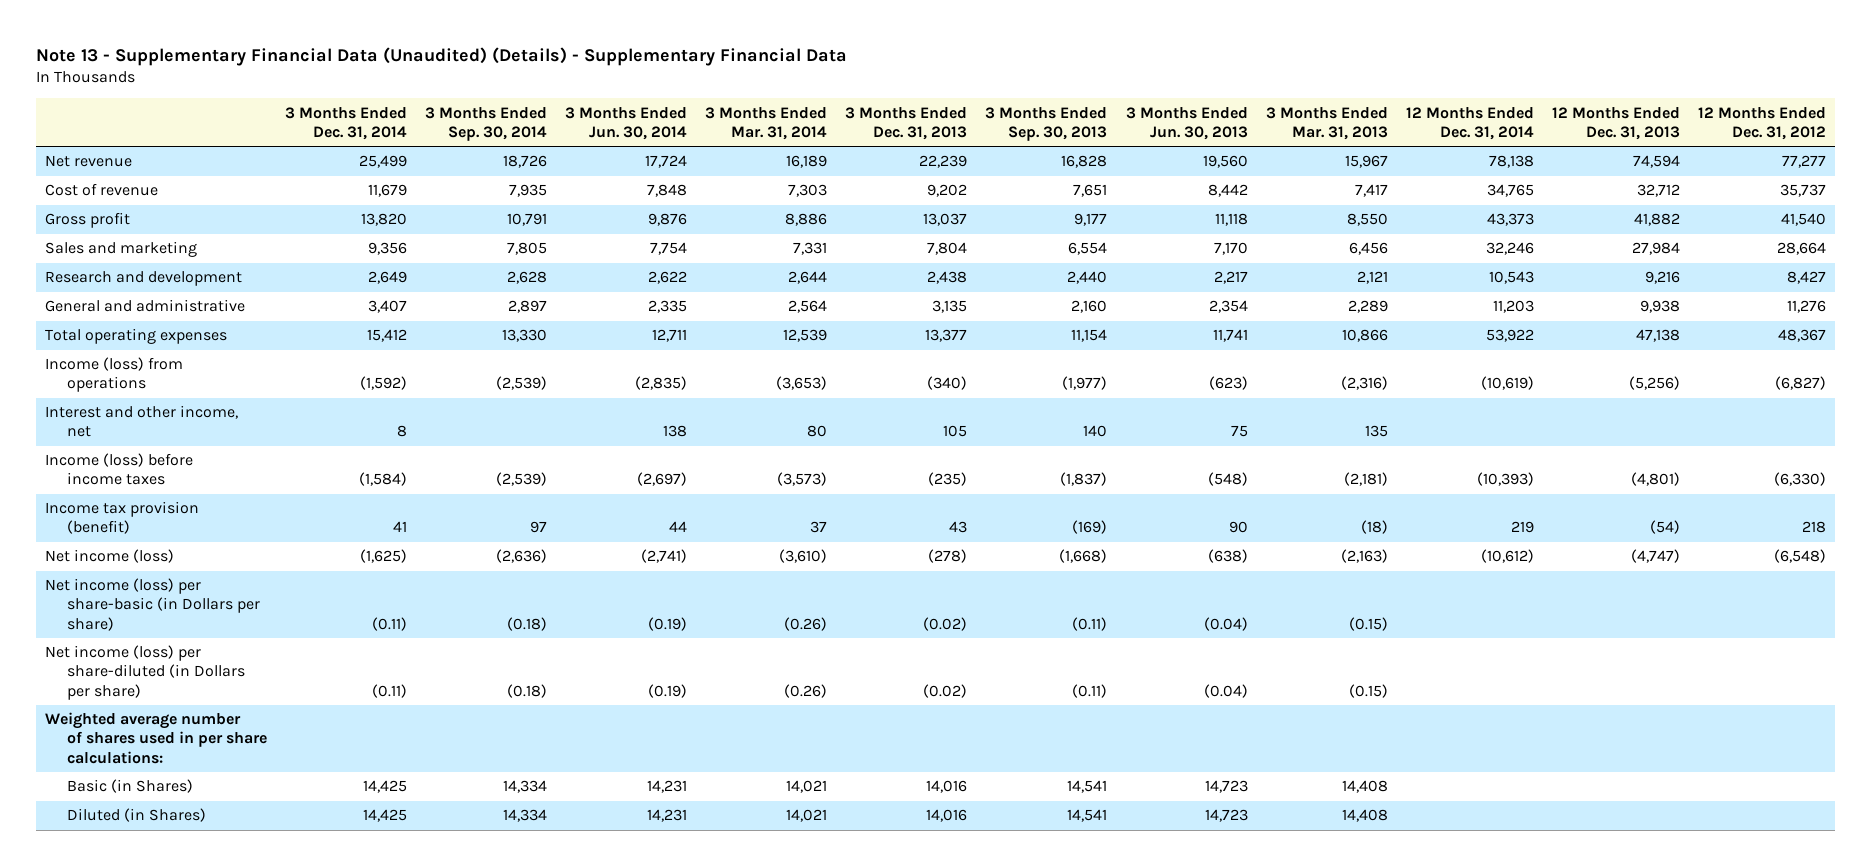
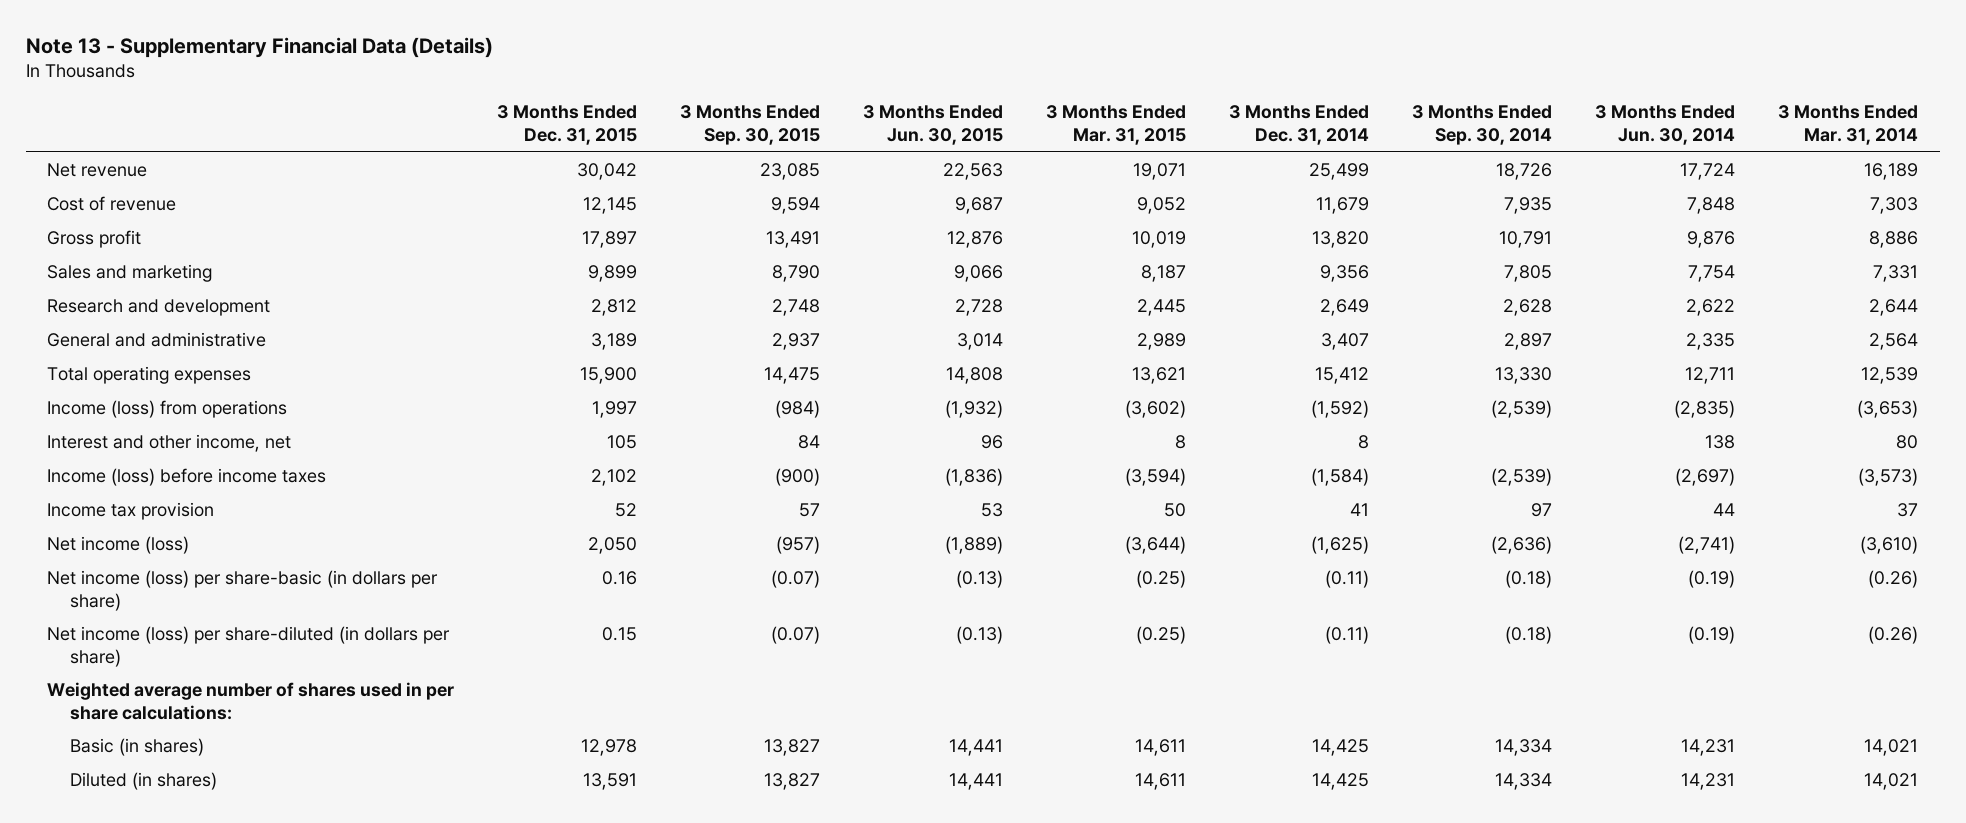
[36,47,848,67] Note 13 - Supplementary Financial Data (Unaudited) (Details) - Supplementary Financial Data -> [25,37,493,59] Note 13 - Supplementary Financial Data (Details)
[845,106,968,140] 3 Months Ended Dec. 31, 2013 -> none
[985,106,1108,141] 3 Months Ended Sep. 30, 2013 -> none
[1125,106,1248,140] 3 Months Ended Jun. 30, 2013 -> none
[1265,106,1388,140] 3 Months Ended Mar. 31, 2013 -> none
[1405,106,1534,140] 12 Months Ended Dec. 31, 2014 -> none
[1551,106,1680,140] 12 Months Ended Dec. 31, 2013 -> none
[1698,106,1827,140] 12 Months Ended Dec. 31, 2012 -> none
none -> [497,105,638,146] 3 Months Ended Dec. 31, 2015
none -> [680,105,821,146] 3 Months Ended Sep. 30, 2015
none -> [863,105,1004,146] 3 Months Ended Jun. 30, 2015
none -> [1046,105,1187,146] 3 Months Ended Mar. 31, 2015
[45,501,200,535] Income tax provision (benefit) -> [47,502,215,521] Income tax provision
[45,578,260,631] Net income (loss) per share-basic (in Dollars per share) -> [47,570,439,611] Net income (loss) per share-basic (in dollars per share)
[45,645,245,700] Net income (loss) per share-diluted (in Dollars per share) -> [47,626,451,667] Net income (loss) per share-diluted (in dollars per share)
[66,779,193,794] Basic (in Shares) -> [70,738,205,757] Basic (in shares)
[66,808,206,823] Diluted (in Shares) -> [70,772,218,791] Diluted (in shares)

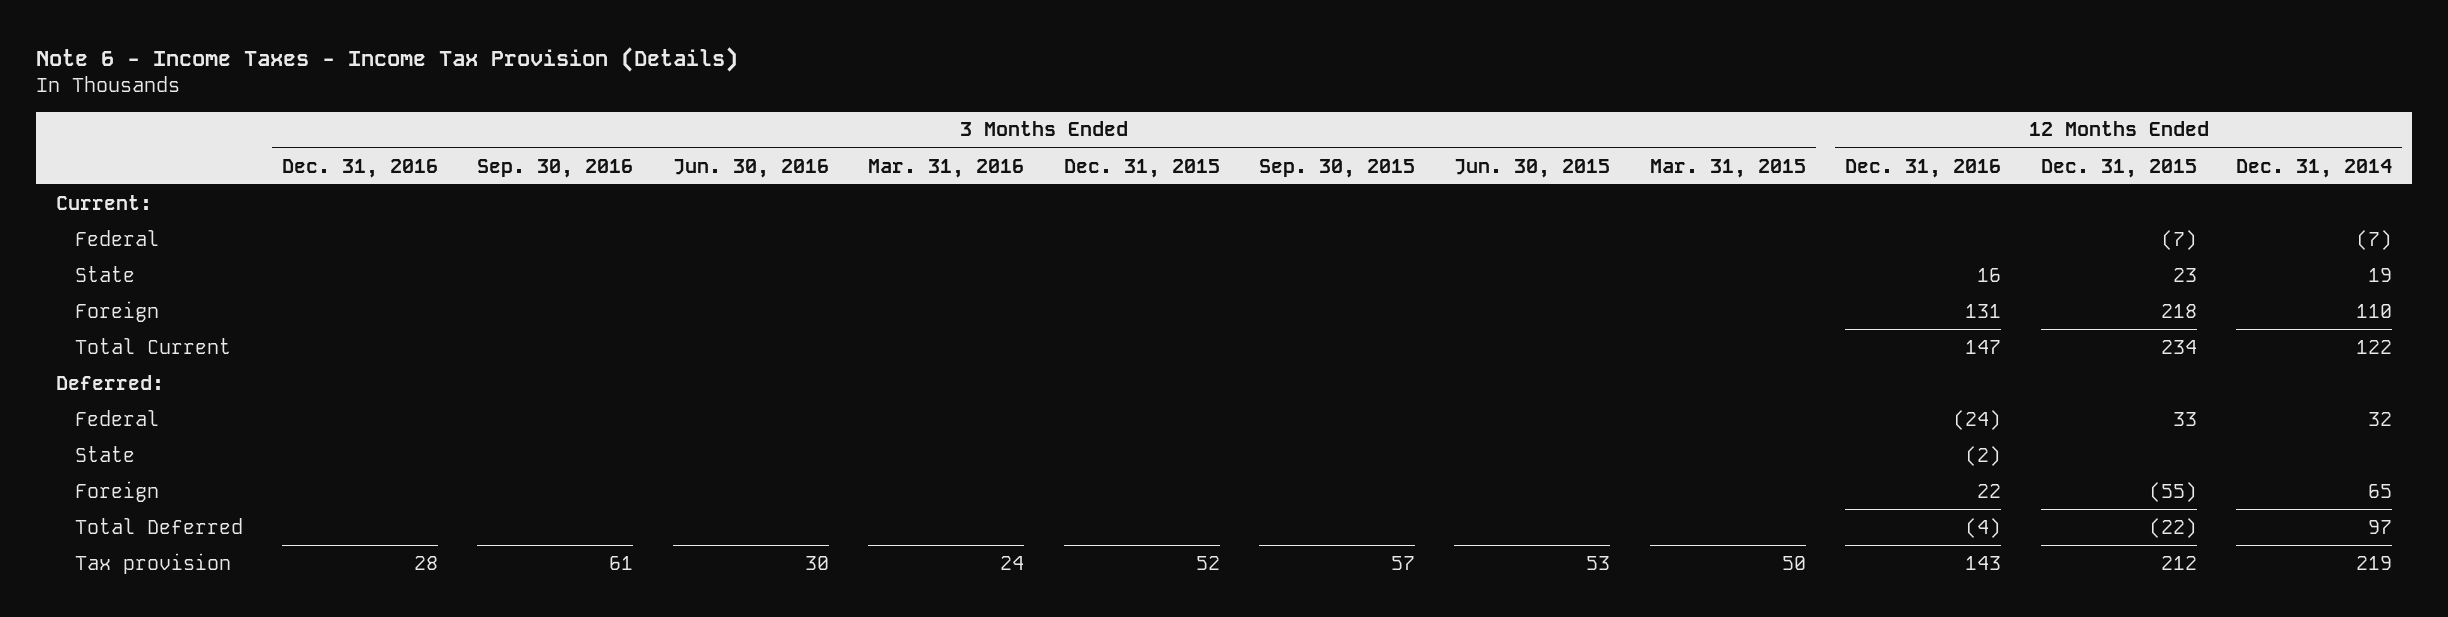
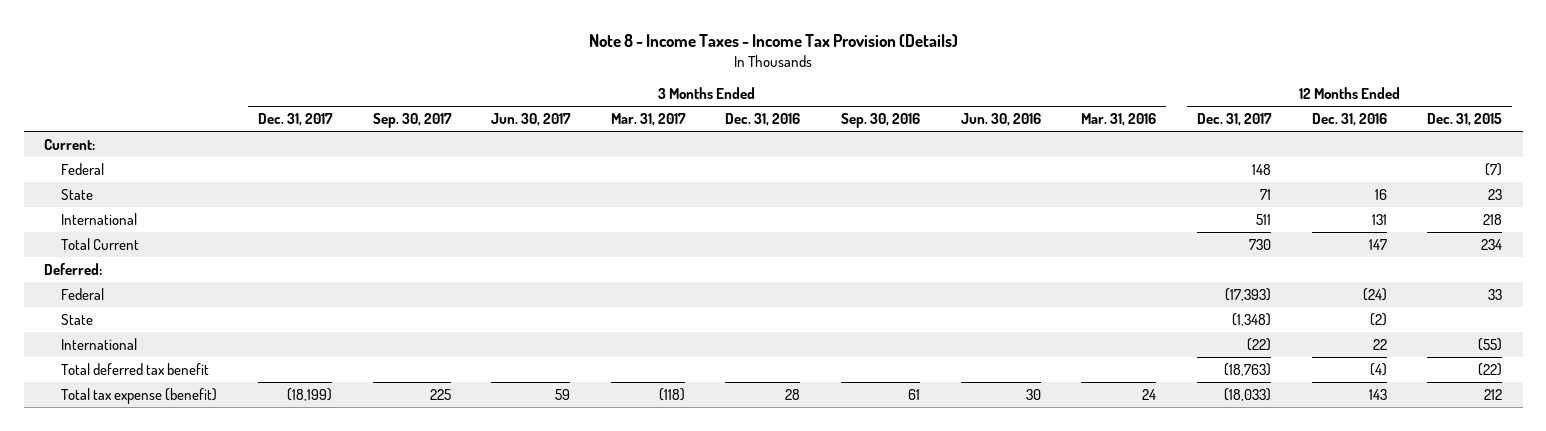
[36,47,739,73] Note 6 - Income Taxes - Income Tax Provision (Details) -> [589,33,959,47] Note 8 - Income Taxes - Income Tax Provision (Details)
[1063,158,1220,178] Dec. 31, 2015 -> none
[1258,158,1415,178] Sep. 30, 2015 -> none
[1454,158,1611,178] Jun. 30, 2015 -> none
[1649,158,1806,178] Mar. 31, 2015 -> none
[2236,158,2393,178] Dec. 31, 2014 -> none
none -> [257,113,333,127] Dec. 31, 2017
none -> [372,113,452,129] Sep. 30, 2017
none -> [491,113,572,127] Jun. 30, 2017
none -> [610,113,686,127] Mar. 31, 2017
none -> [1196,113,1272,127] Dec. 31, 2017
[74,300,159,322] Foreign -> [61,212,138,225] International
[74,480,159,502] Foreign -> [61,337,138,350] International
[74,517,243,534] Total Deferred -> [61,362,210,375] Total deferred tax benefit
[74,552,231,574] Tax provision -> [61,387,218,404] Total tax expense (benefit)

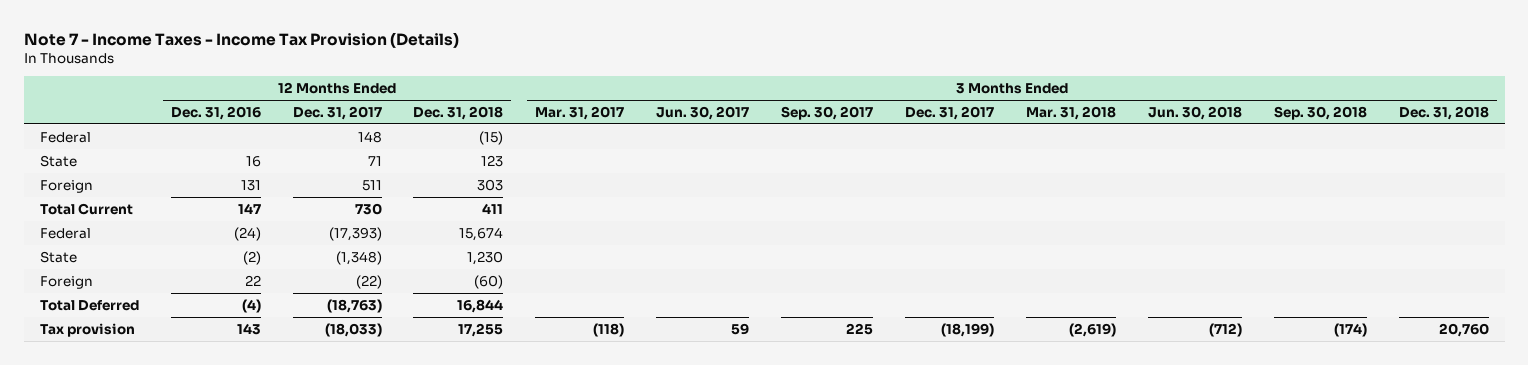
[589,33,959,47] Note 8 - Income Taxes - Income Tax Provision (Details) -> [23,31,459,48] Note 7 - Income Taxes - Income Tax Provision (Details)
[725,113,801,127] Dec. 31, 2016 -> none
[841,113,921,129] Sep. 30, 2016 -> none
[960,113,1041,127] Jun. 30, 2016 -> none
[1081,113,1157,127] Mar. 31, 2016 -> none
[1427,113,1503,127] Dec. 31, 2015 -> none
none -> [413,105,504,120] Dec. 31, 2018
none -> [1026,105,1117,120] Mar. 31, 2018
none -> [1147,105,1242,120] Jun. 30, 2018
none -> [1273,105,1367,120] Sep. 30, 2018
none -> [1398,105,1489,120] Dec. 31, 2018
[44,138,96,150] Current: -> none
[61,212,138,225] International -> [39,179,93,193] Foreign
[44,262,103,275] Deferred: -> none
[61,337,138,350] International -> [39,275,93,289] Foreign
[61,362,210,375] Total deferred tax benefit -> [39,299,139,311] Total Deferred
[61,387,218,404] Total tax expense (benefit) -> [39,322,135,337] Tax provision

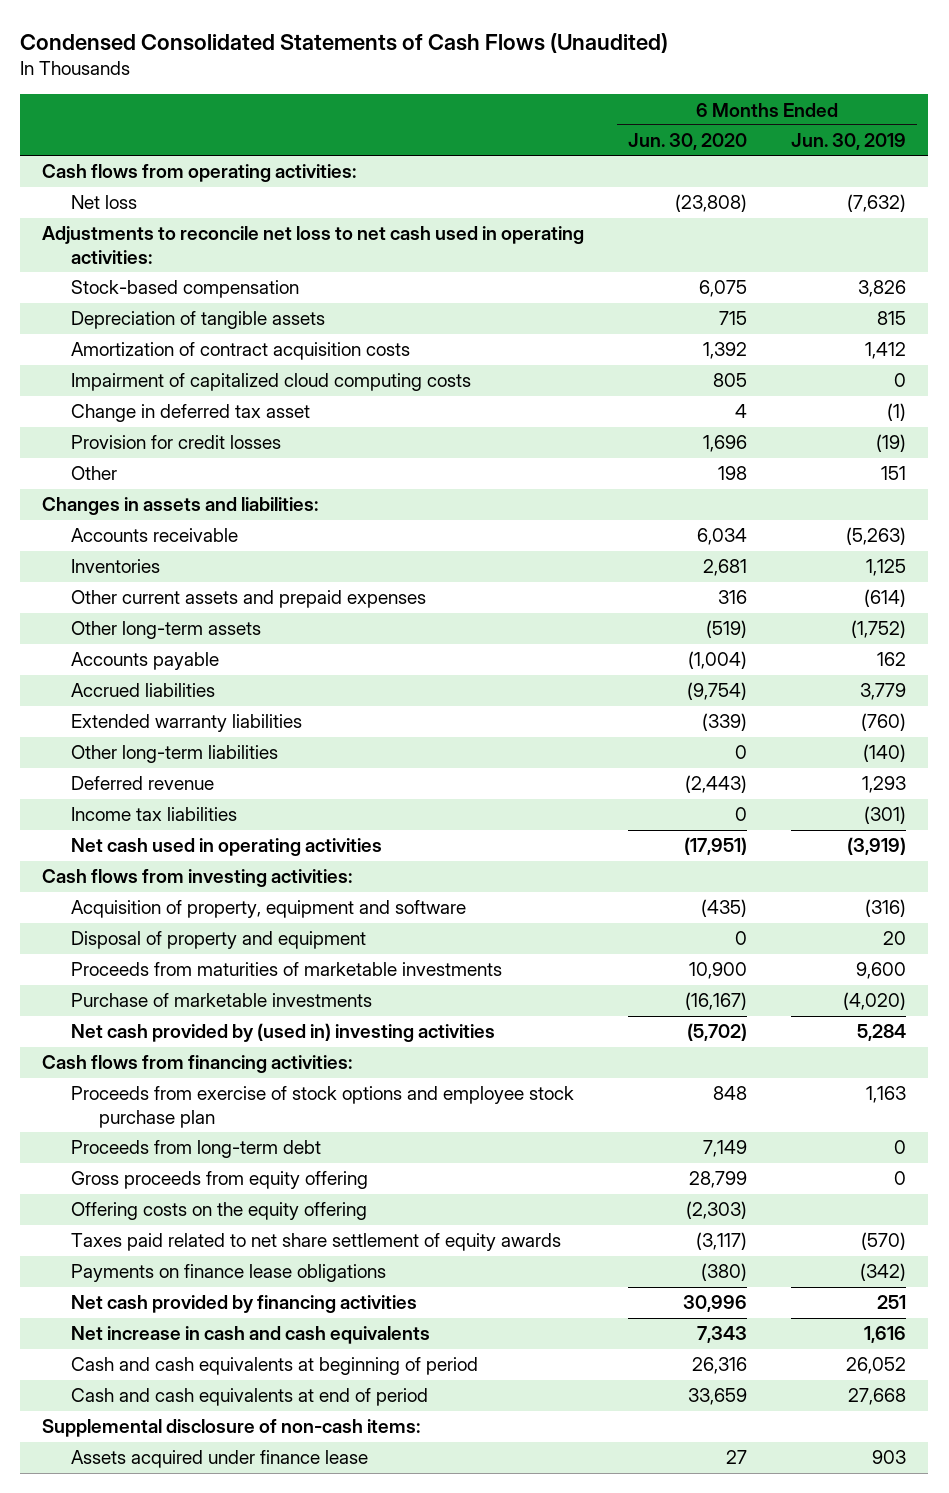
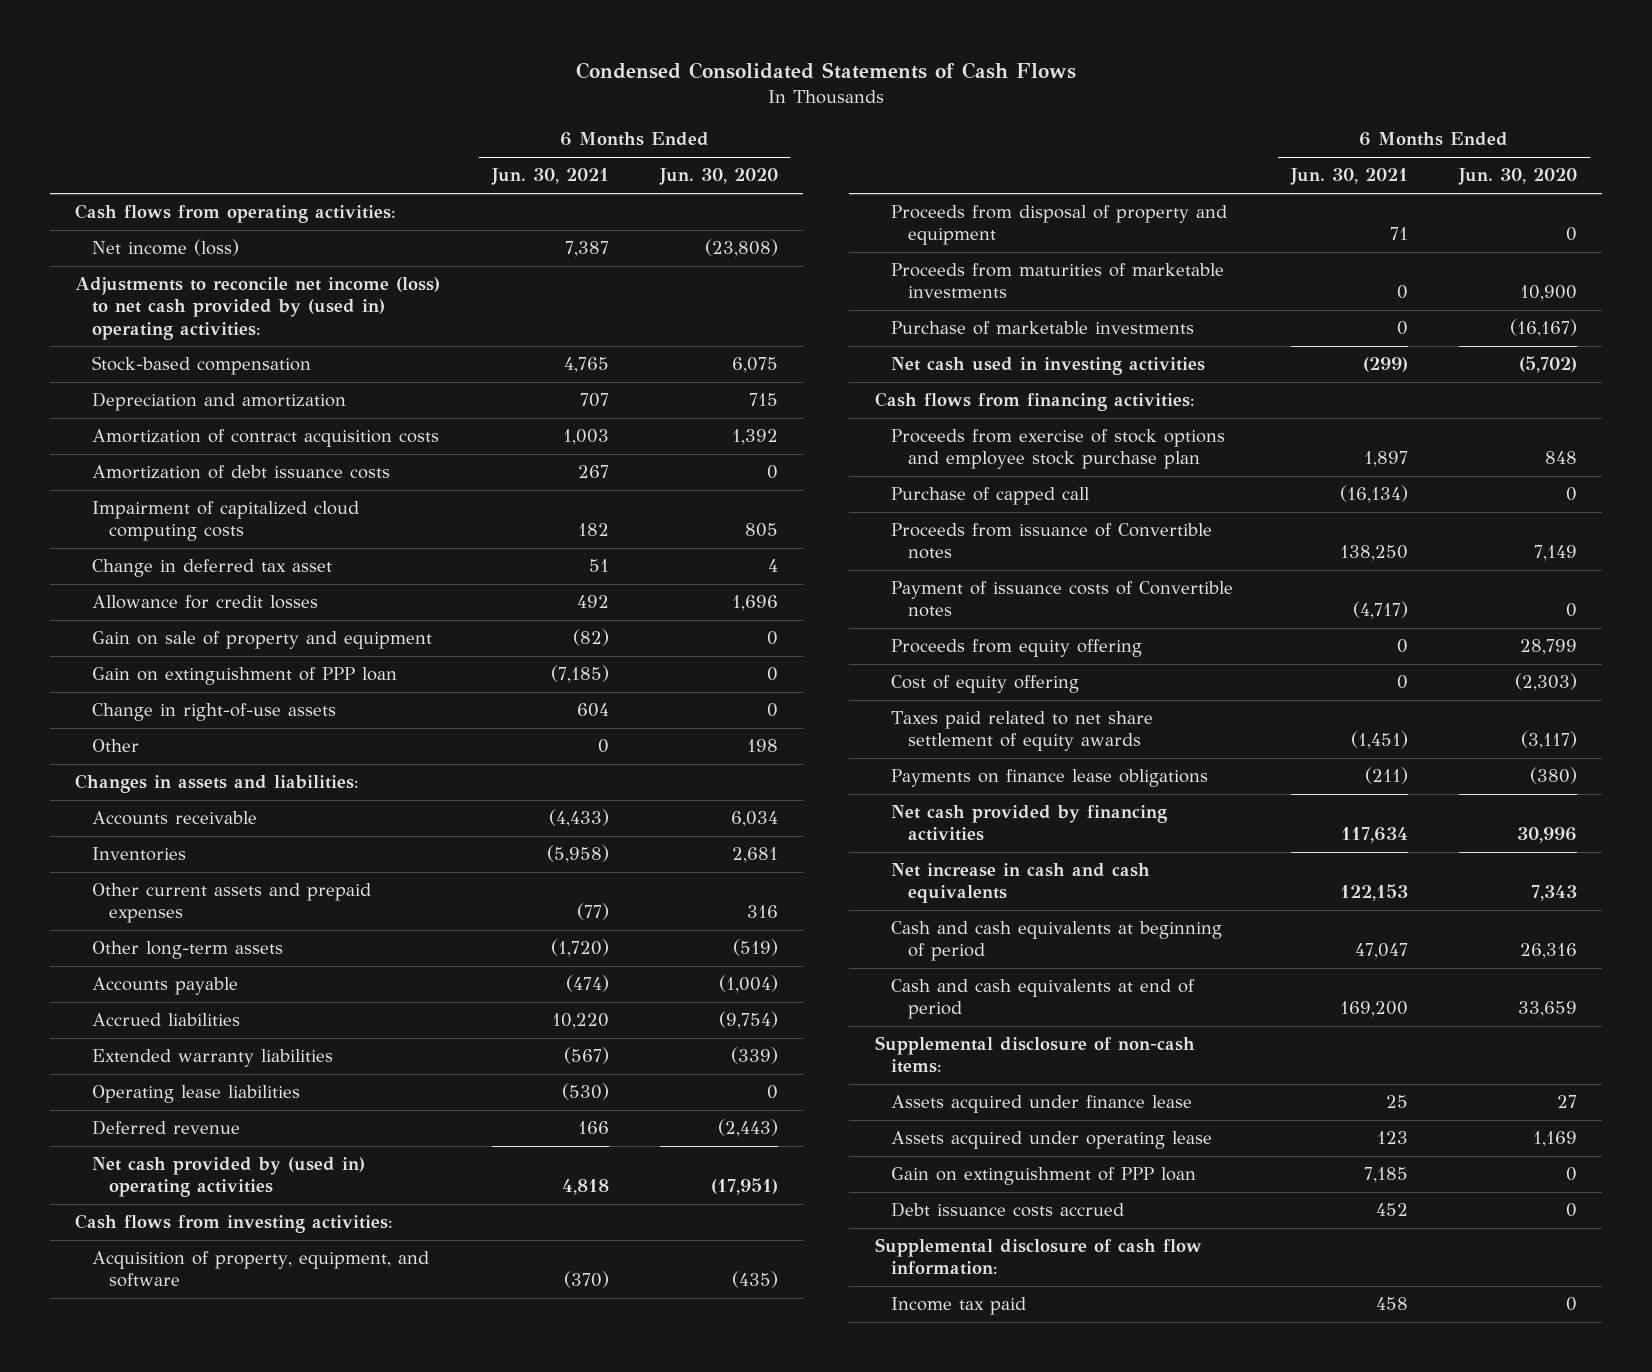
[20,32,669,53] Condensed Consolidated Statements of Cash Flows (Unaudited) -> [576,62,1077,80] Condensed Consolidated Statements of Cash Flows
[791,133,907,151] Jun. 30, 2019 -> none
none -> [490,168,609,186] Jun. 30, 2021
[70,195,137,210] Net loss -> [92,239,240,257] Net income (loss)
[42,226,585,265] Adjustments to reconcile net loss to net cash used in operating activities: -> [75,277,441,340] Adjustments to reconcile net income (loss) to net cash provided by (used in) operating activities:
[70,311,325,330] Depreciation of tangible assets -> [92,392,347,412] Depreciation and amortization
none -> [92,465,391,480] Amortization of debt issuance costs
[70,435,281,450] Provision for credit losses -> [92,595,319,610] Allowance for credit losses
none -> [92,631,433,650] Gain on sale of property and equipment
none -> [92,667,398,686] Gain on extinguishment of PPP loan
none -> [92,703,337,722] Change in right-of-use assets
[70,745,278,764] Other long-term liabilities -> none
none -> [92,1085,301,1104] Operating lease liabilities
[70,807,237,822] Income tax liabilities -> none
[70,838,382,857] Net cash used in operating activities -> [92,1157,366,1198] Net cash provided by (used in) operating activities
[70,900,466,919] Acquisition of property, equipment and software -> [92,1251,430,1288] Acquisition of property, equipment, and software
[70,931,366,950] Disposal of property and equipment -> [891,205,1228,246] Proceeds from disposal of property and equipment
[70,1023,495,1043] Net cash provided by (used in) investing activities -> [891,357,1206,376] Net cash used in investing activities
none -> [891,487,1091,506] Purchase of capped call
[70,1140,321,1159] Proceeds from long-term debt -> [891,523,1213,560] Proceeds from issuance of Convertible notes
none -> [891,581,1234,618] Payment of issuance costs of Convertible notes
[70,1171,368,1190] Gross proceeds from equity offering -> [891,639,1143,658] Proceeds from equity offering
[70,1202,367,1221] Offering costs on the equity offering -> [891,675,1080,694] Cost of equity offering
none -> [891,1131,1213,1150] Assets acquired under operating lease
none -> [891,1167,1197,1186] Gain on extinguishment of PPP loan
none -> [891,1202,1125,1218] Debt issuance costs accrued
none -> [874,1238,1202,1276] Supplemental disclosure of cash flow information:
none -> [891,1297,1027,1316] Income tax paid

